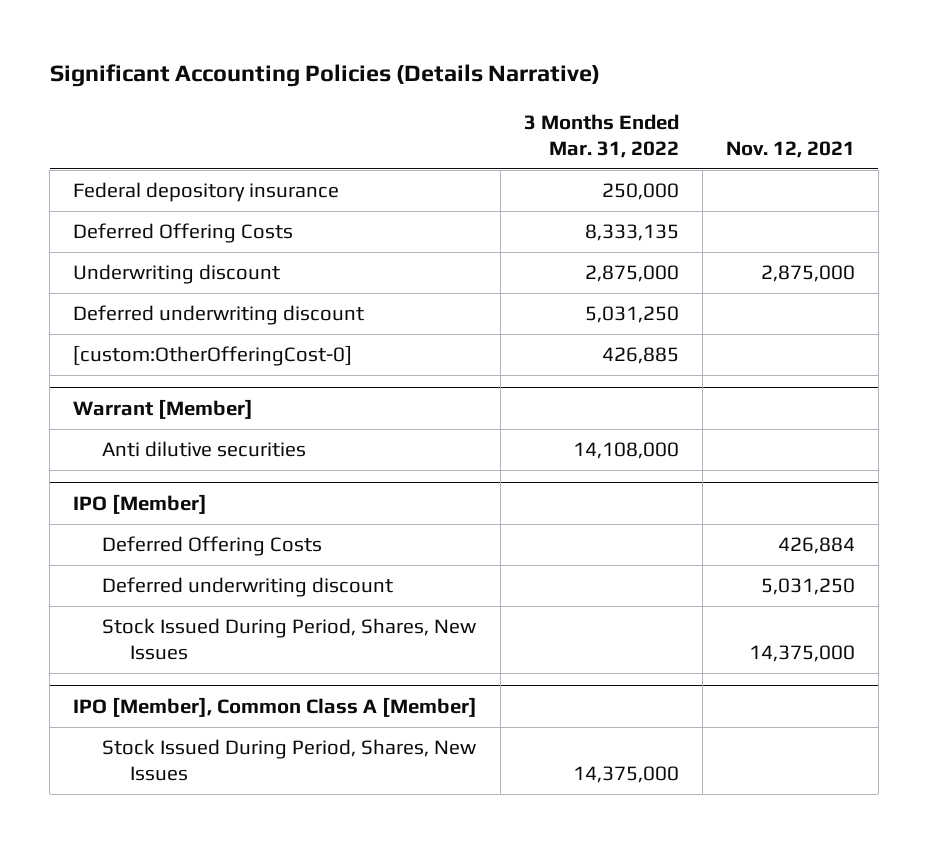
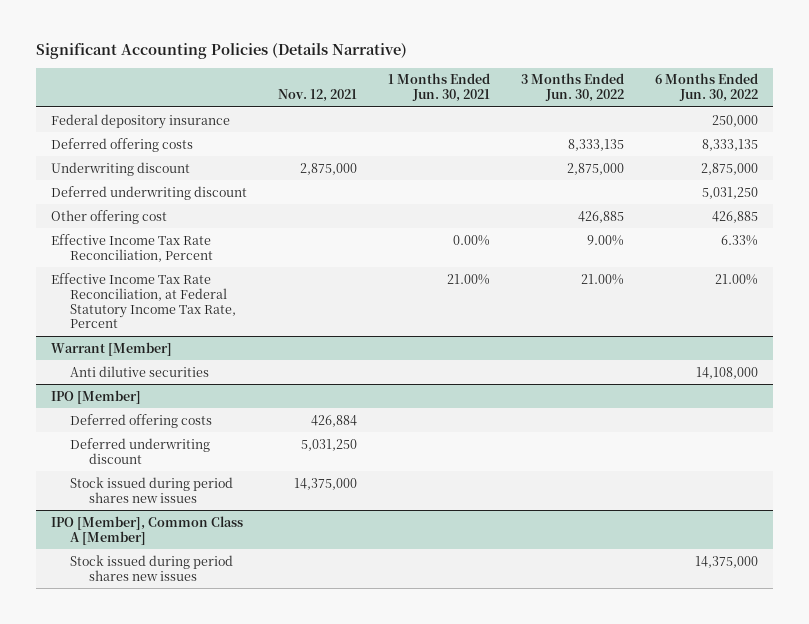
[523,114,679,158] 3 Months Ended Mar. 31, 2022 -> none
none -> [387,73,490,103] 1 Months Ended Jun. 30, 2021
none -> [520,73,624,103] 3 Months Ended Jun. 30, 2022
none -> [654,73,758,103] 6 Months Ended Jun. 30, 2022
[72,223,293,244] Deferred Offering Costs -> [51,137,194,152] Deferred offering costs
[72,345,352,367] [custom:OtherOfferingCost-0] -> [51,209,168,224] Other offering cost
none -> [51,233,214,262] Effective Income Tax Rate Reconciliation, Percent
none -> [51,272,237,329] Effective Income Tax Rate Reconciliation, at Federal Statutory Income Tax Rate, Percent
[101,536,322,557] Deferred Offering Costs -> [70,413,213,428] Deferred offering costs
[101,618,476,660] Stock Issued During Period, Shares, New Issues -> [70,476,234,503] Stock issued during period shares new issues
[101,739,476,781] Stock Issued During Period, Shares, New Issues -> [70,554,234,581] Stock issued during period shares new issues

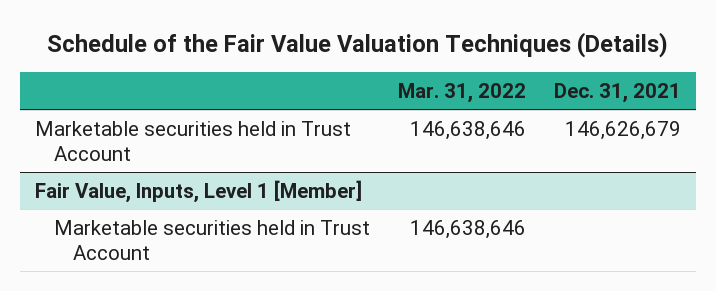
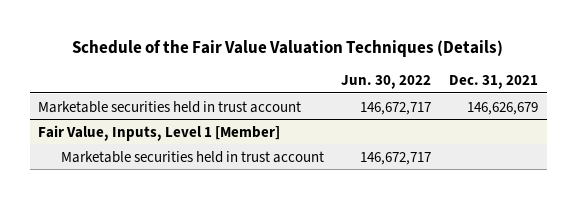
[398,83,527,104] Mar. 31, 2022 -> none
none -> [341,75,432,90] Jun. 30, 2022
[34,120,351,161] Marketable securities held in Trust Account -> [38,100,302,113] Marketable securities held in trust account
[53,219,370,260] Marketable securities held in Trust Account -> [61,150,325,163] Marketable securities held in trust account

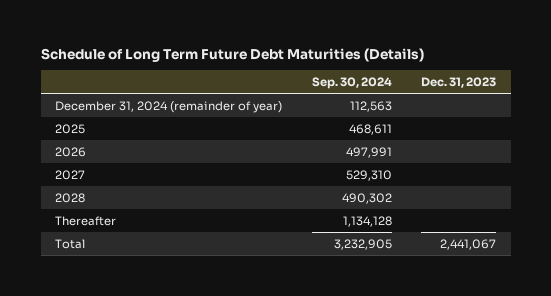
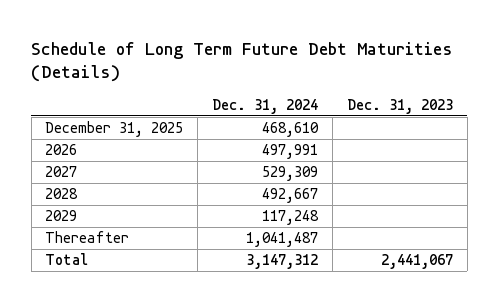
[311,77,392,90] Sep. 30, 2024 -> none
none -> [212,98,319,114] Dec. 31, 2024
[55,100,283,113] December 31, 2024 (remainder of year) -> none
[55,123,86,134] 2025 -> [45,121,184,138] December 31, 2025
none -> [45,210,78,222] 2029

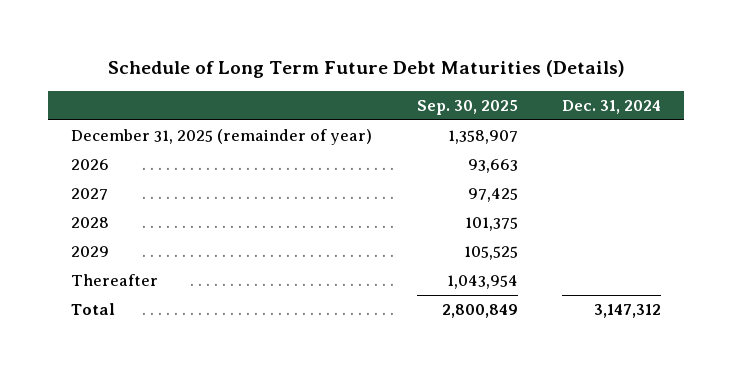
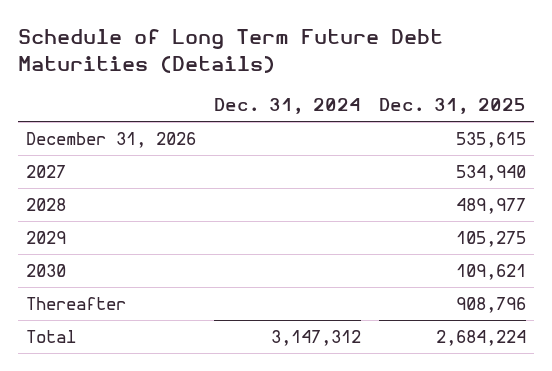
[416,100,518,116] Sep. 30, 2025 -> none
none -> [378,98,526,115] Dec. 31, 2025
[70,129,372,146] December 31, 2025 (remainder of year) -> none
[70,159,109,171] 2026 -> [26,132,197,149] December 31, 2026
none -> [26,264,67,278] 2030

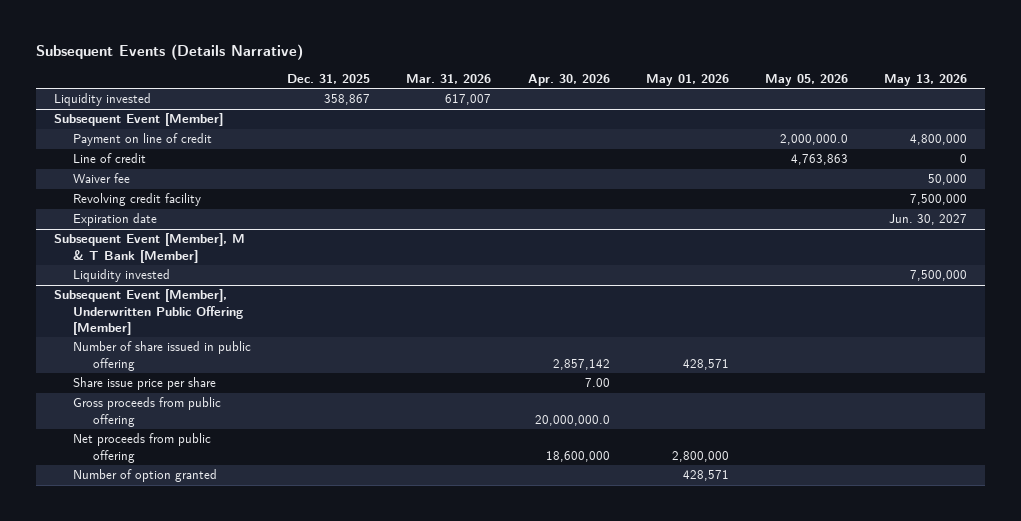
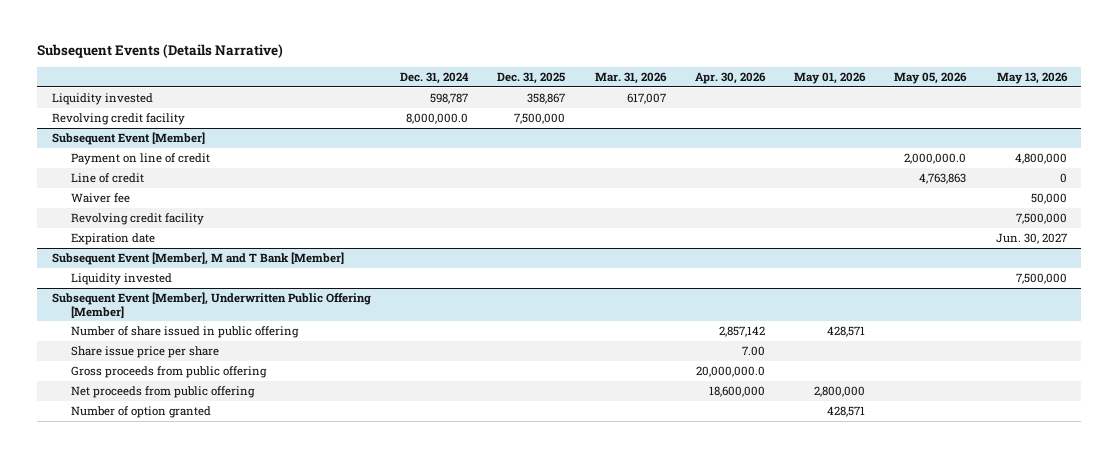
none -> [400,71,470,84] Dec. 31, 2024
none -> [51,112,185,125] Revolving credit facility
[53,233,245,263] Subsequent Event [Member], M & T Bank [Member] -> [51,251,344,265] Subsequent Event [Member], M and T Bank [Member]

